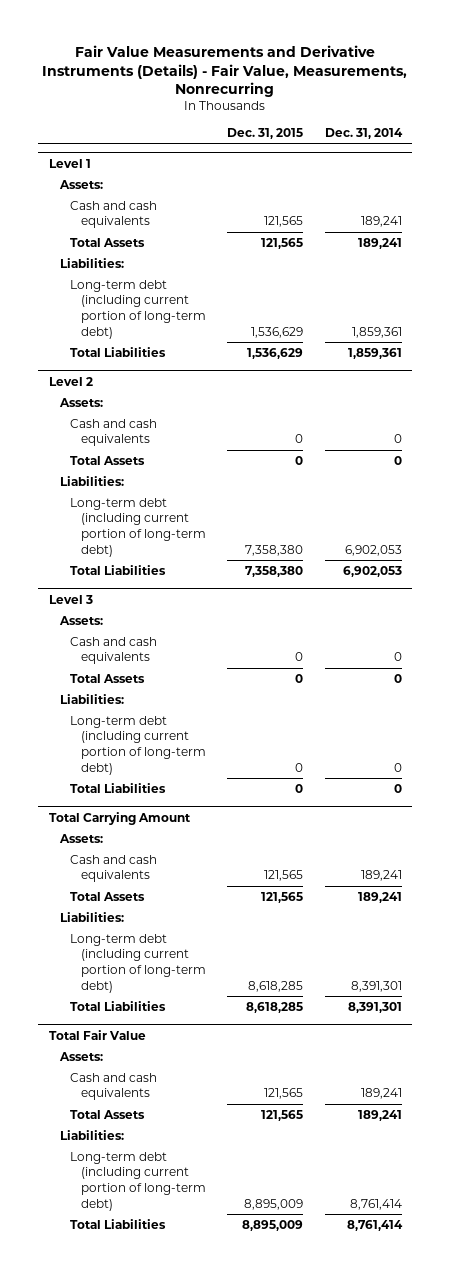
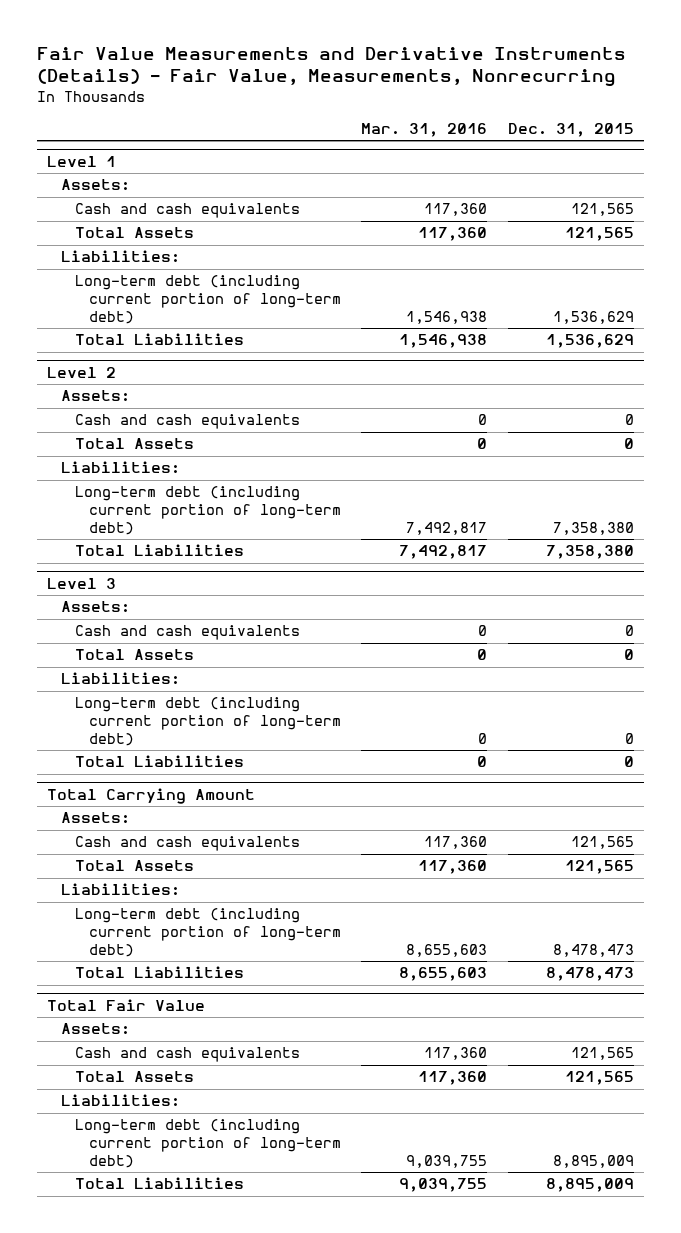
[324,128,403,140] Dec. 31, 2014 -> none
none -> [361,122,488,137] Mar. 31, 2016
[248,980,304,992] 8,618,285 -> [552,944,634,958] 8,478,473
[246,1001,304,1013] 8,618,285 -> [545,967,634,982] 8,478,473

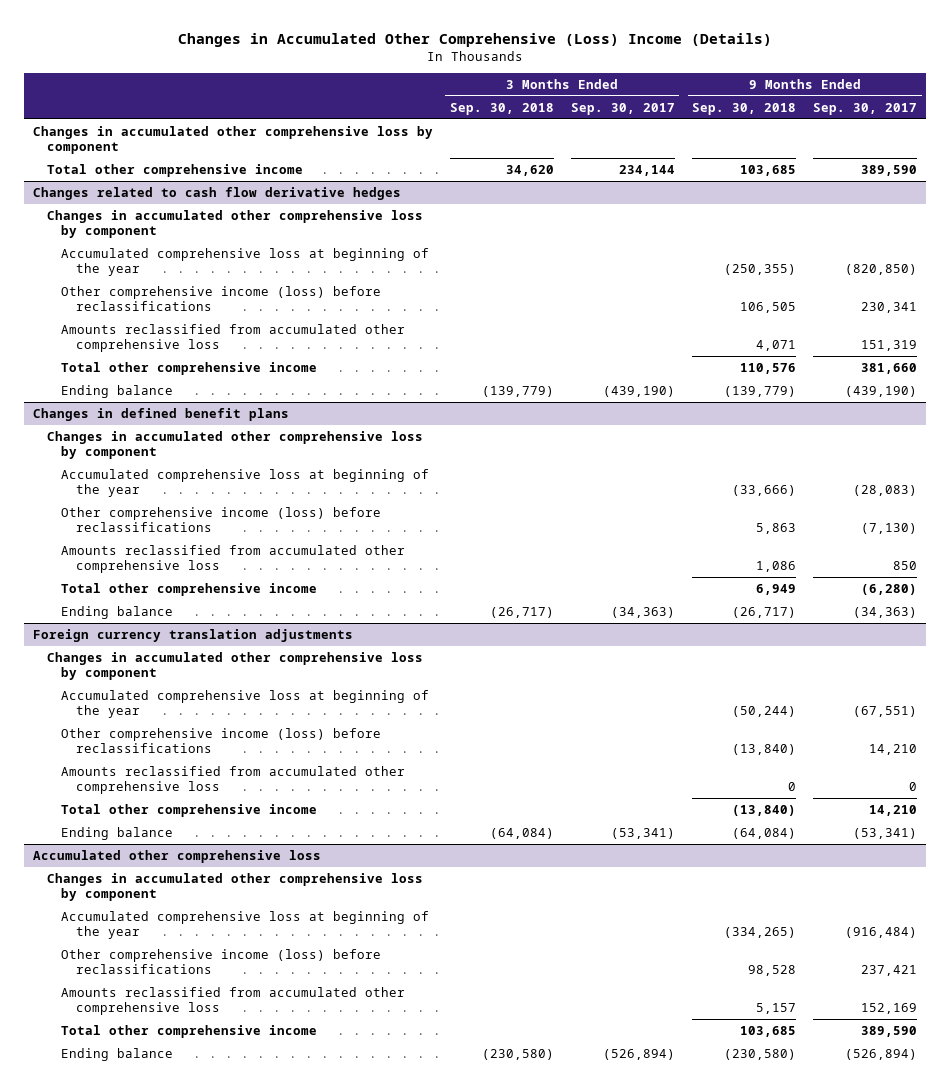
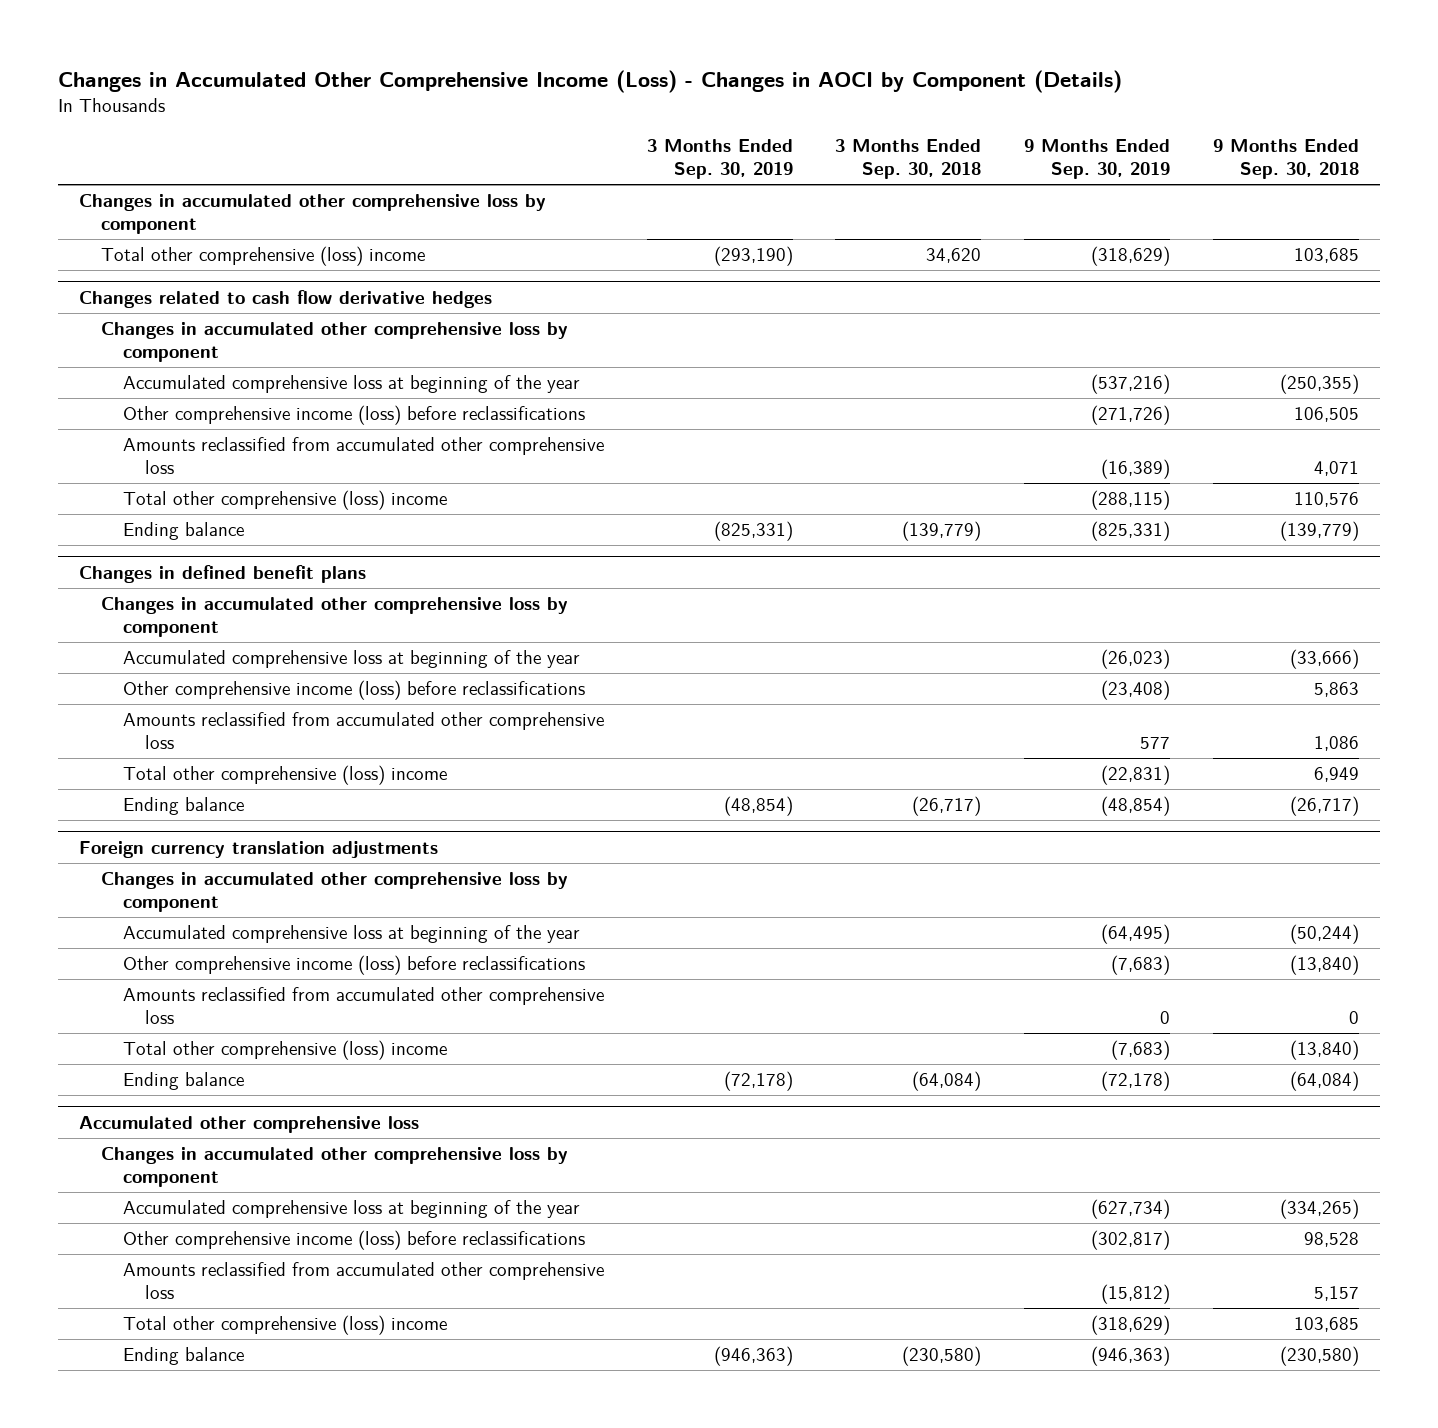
[177,32,772,47] Changes in Accumulated Other Comprehensive (Loss) Income (Details) -> [57,69,1122,93] Changes in Accumulated Other Comprehensive Income (Loss) - Changes in AOCI by Component (Details)
[570,102,675,115] Sep. 30, 2017 -> none
[813,102,918,115] Sep. 30, 2017 -> none
none -> [646,139,793,180] 3 Months Ended Sep. 30, 2019
none -> [1024,139,1171,180] 9 Months Ended Sep. 30, 2019
[47,163,304,177] Total other comprehensive income -> [100,245,425,266] Total other comprehensive (loss) income
[61,361,318,375] Total other comprehensive income -> [122,489,447,510] Total other comprehensive (loss) income
[61,582,318,596] Total other comprehensive income -> [122,764,447,785] Total other comprehensive (loss) income
[61,803,318,817] Total other comprehensive income -> [122,1039,447,1060] Total other comprehensive (loss) income
[61,1024,318,1038] Total other comprehensive income -> [122,1314,447,1335] Total other comprehensive (loss) income

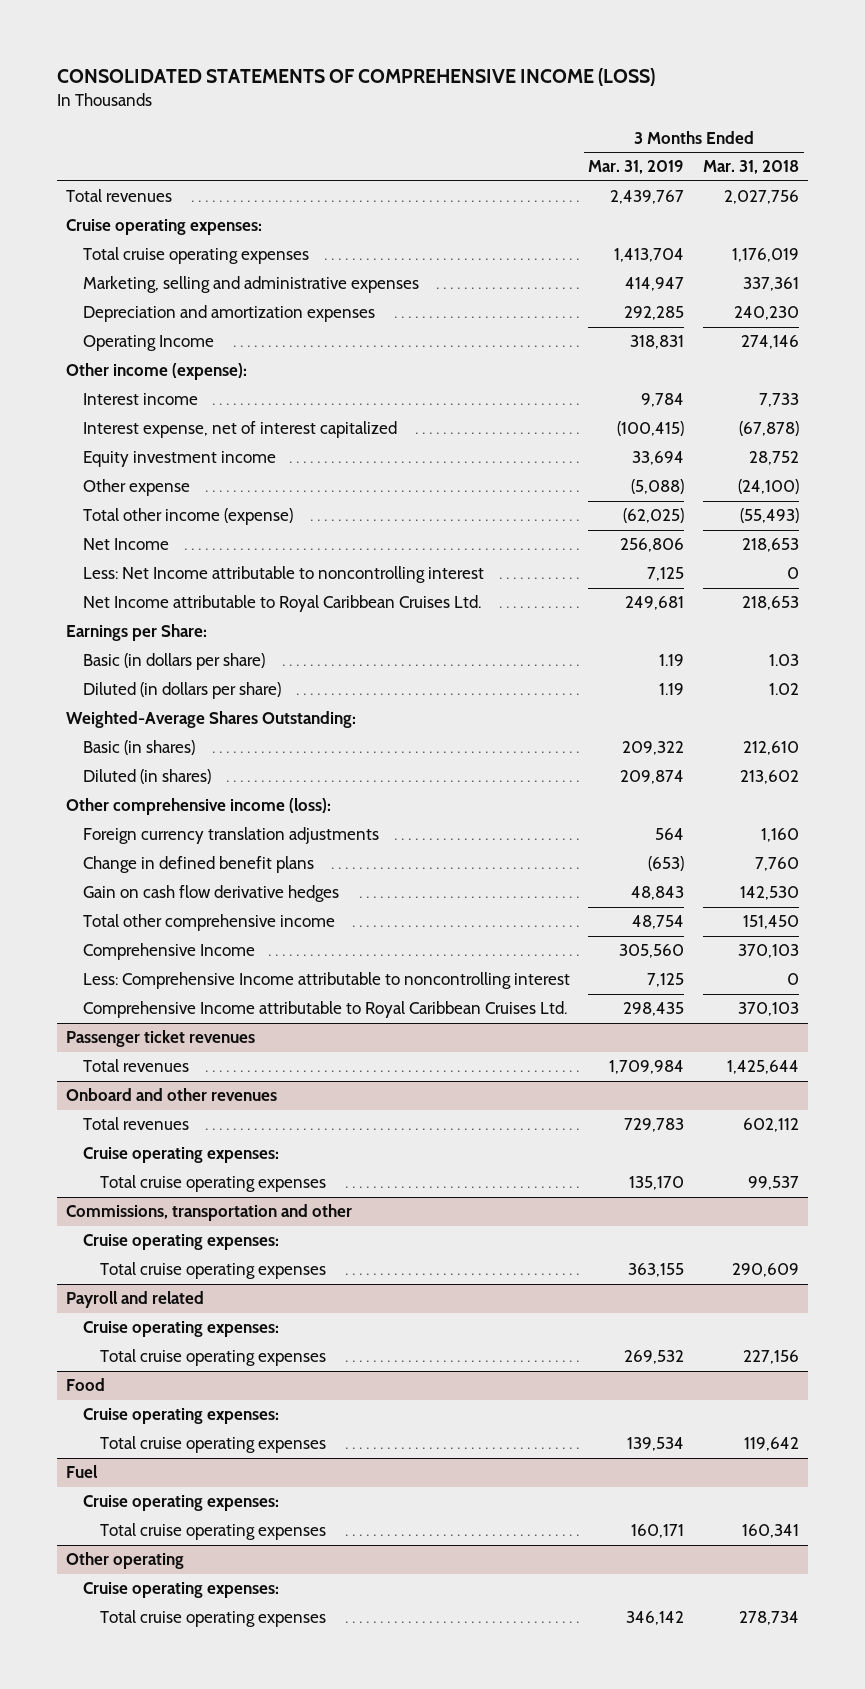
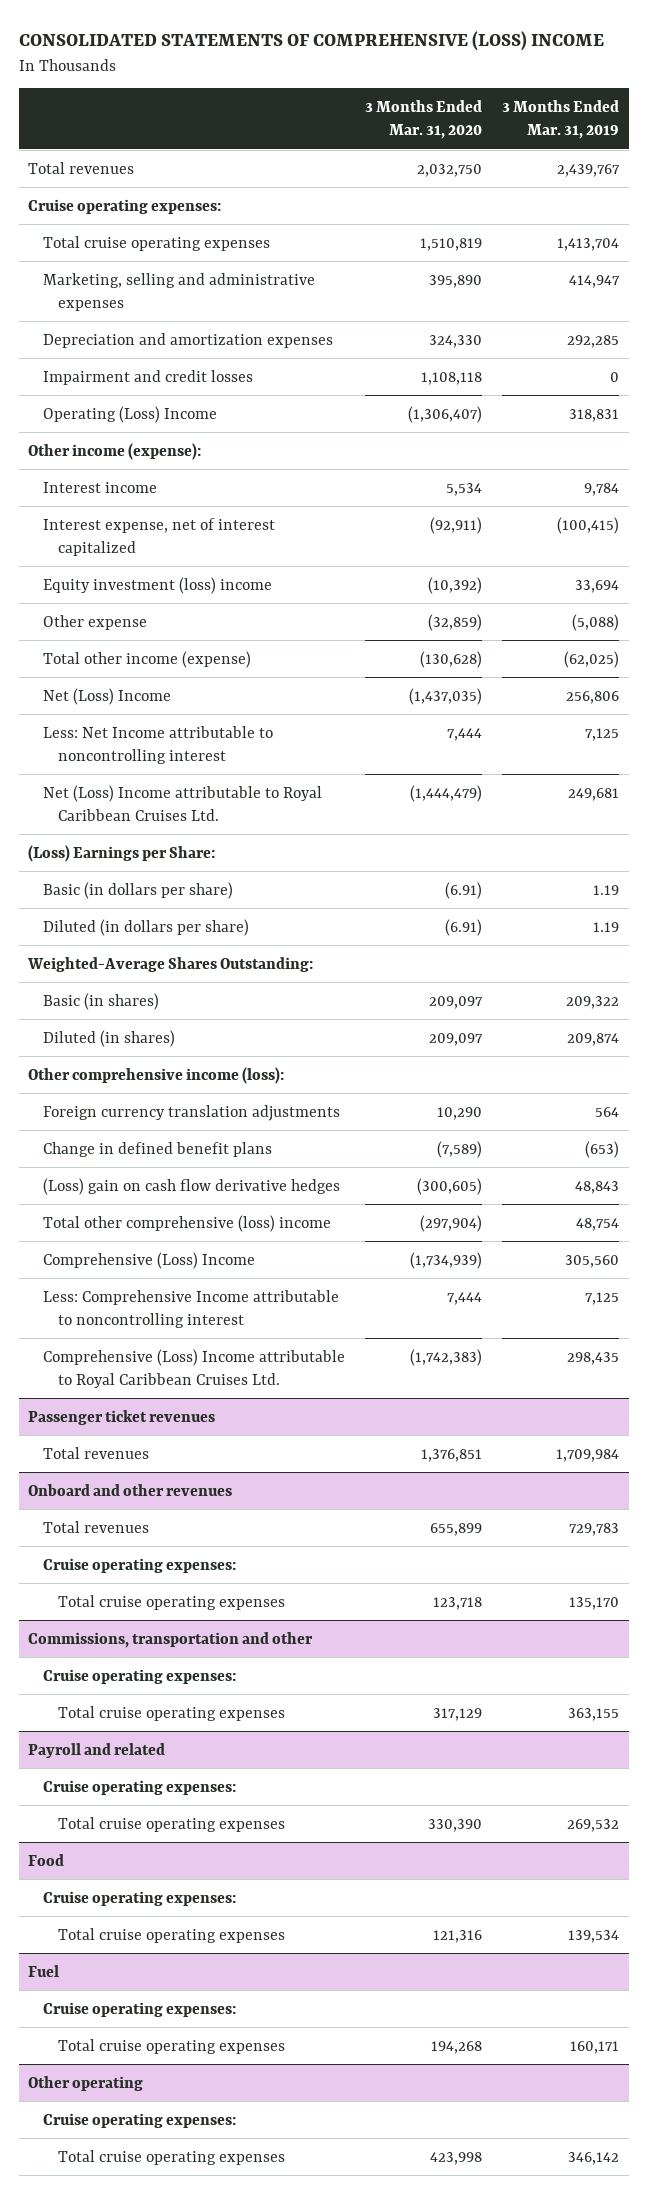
[56,68,655,87] CONSOLIDATED STATEMENTS OF COMPREHENSIVE INCOME (LOSS) -> [18,31,604,52] CONSOLIDATED STATEMENTS OF COMPREHENSIVE (LOSS) INCOME
[703,160,800,175] Mar. 31, 2018 -> none
none -> [365,100,483,140] 3 Months Ended Mar. 31, 2020
none -> [43,369,254,385] Impairment and credit losses
[82,335,214,352] Operating Income -> [43,405,218,423] Operating (Loss) Income
[82,451,276,468] Equity investment income -> [43,576,273,594] Equity investment (loss) income
[82,538,169,551] Net Income -> [43,687,172,705] Net (Loss) Income
[82,595,481,613] Net Income attributable to Royal Caribbean Cruises Ltd. -> [43,784,323,821] Net (Loss) Income attributable to Royal Caribbean Cruises Ltd.
[66,624,208,642] Earnings per Share: -> [28,844,216,862] (Loss) Earnings per Share:
[82,885,339,903] Gain on cash flow derivative hedges -> [43,1177,341,1195] (Loss) gain on cash flow derivative hedges
[82,914,335,932] Total other comprehensive income -> [43,1214,332,1232] Total other comprehensive (loss) income
[82,943,255,961] Comprehensive Income -> [43,1251,256,1269] Comprehensive (Loss) Income
[82,1001,567,1019] Comprehensive Income attributable to Royal Caribbean Cruises Ltd. -> [43,1348,346,1388] Comprehensive (Loss) Income attributable to Royal Caribbean Cruises Ltd.

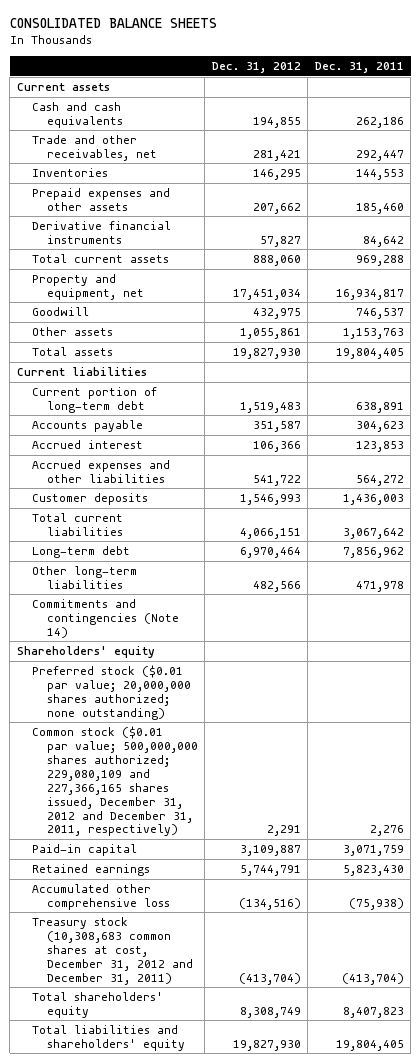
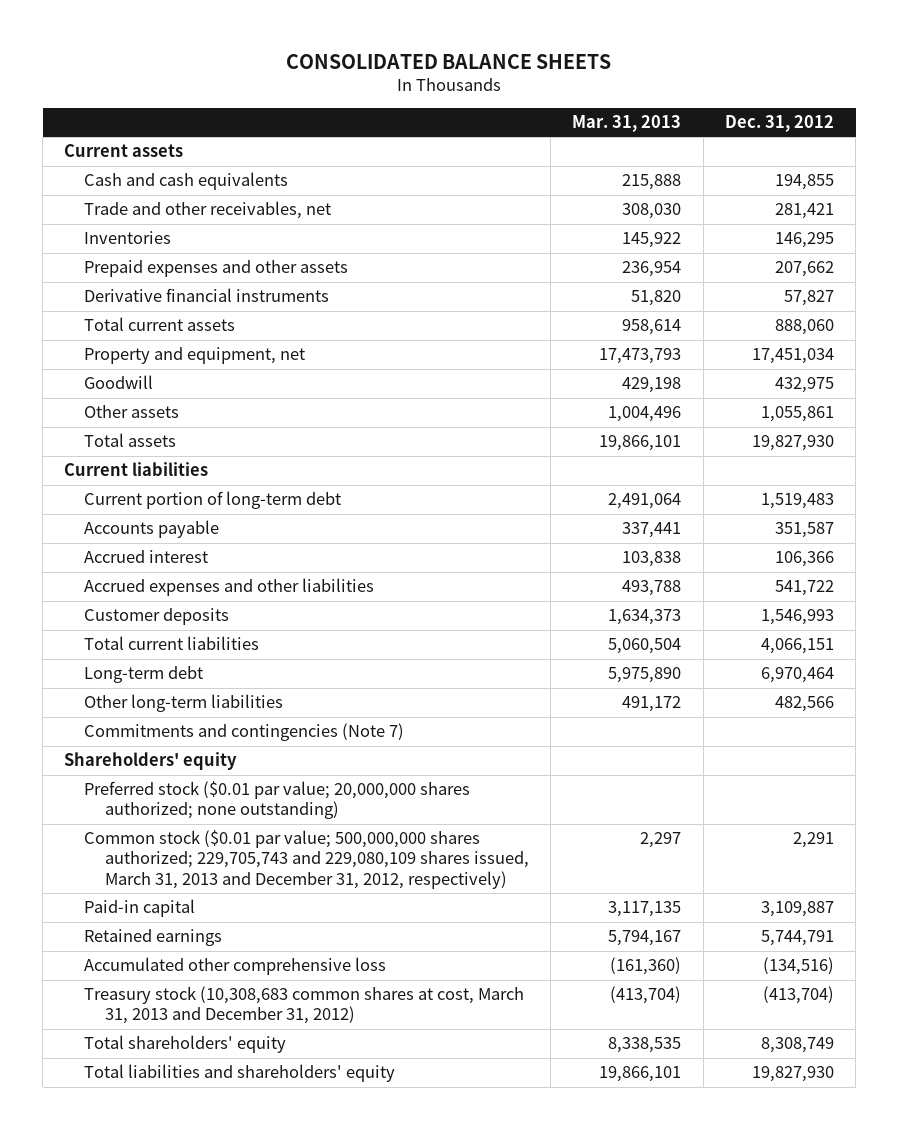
[314,62,404,74] Dec. 31, 2011 -> none
none -> [572,115,682,133] Mar. 31, 2013
[31,598,180,638] Commitments and contingencies (Note 14) -> [84,723,405,742] Commitments and contingencies (Note 7)
[31,725,199,837] Common stock ($0.01 par value; 500,000,000 shares authorized; 229,080,109 and 227,366,165 shares issued, December 31, 2012 and December 31, 2011, respectively) -> [84,830,529,889] Common stock ($0.01 par value; 500,000,000 shares authorized; 229,705,743 and 229,080,109 shares issued, March 31, 2013 and December 31, 2012, respectively)
[31,916,194,985] Treasury stock (10,308,683 common shares at cost, December 31, 2012 and December 31, 2011) -> [84,986,525,1025] Treasury stock (10,308,683 common shares at cost, March 31, 2013 and December 31, 2012)

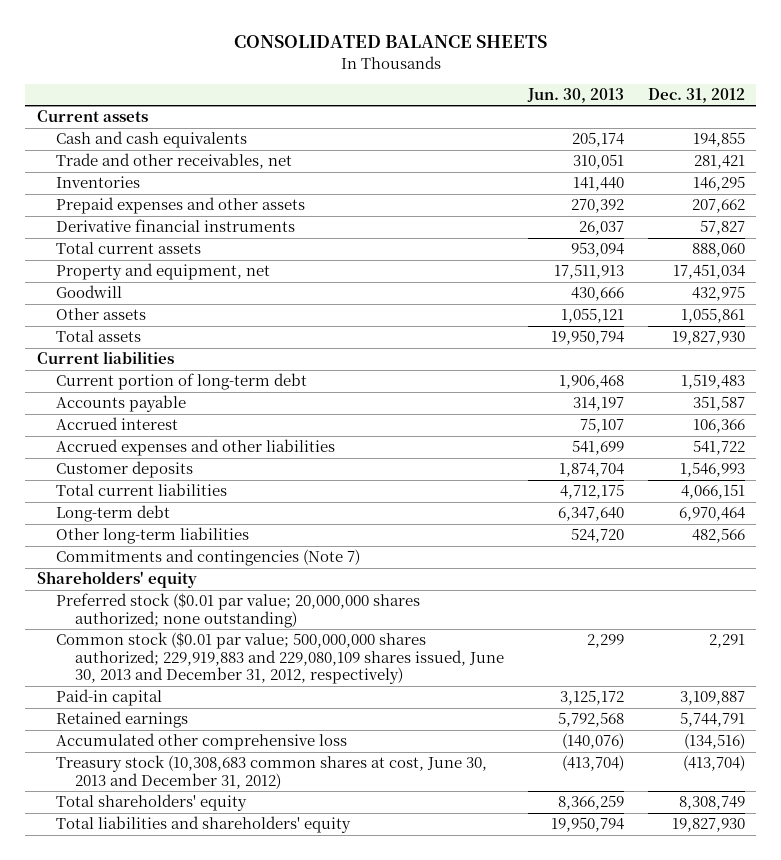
[572,115,682,133] Mar. 31, 2013 -> none
none -> [526,87,624,103] Jun. 30, 2013
[84,830,529,889] Common stock ($0.01 par value; 500,000,000 shares authorized; 229,705,743 and 229,080,109 shares issued, March 31, 2013 and December 31, 2012, respectively) -> [55,632,505,685] Common stock ($0.01 par value; 500,000,000 shares authorized; 229,919,883 and 229,080,109 shares issued, June 30, 2013 and December 31, 2012, respectively)
[84,986,525,1025] Treasury stock (10,308,683 common shares at cost, March 31, 2013 and December 31, 2012) -> [55,755,487,789] Treasury stock (10,308,683 common shares at cost, June 30, 2013 and December 31, 2012)

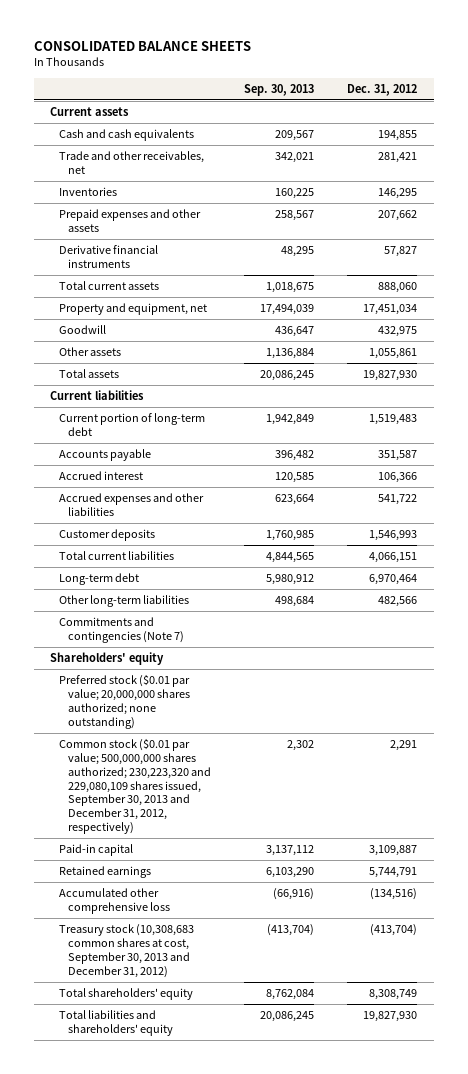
[526,87,624,103] Jun. 30, 2013 -> none
none -> [244,83,315,96] Sep. 30, 2013
[55,632,505,685] Common stock ($0.01 par value; 500,000,000 shares authorized; 229,919,883 and 229,080,109 shares issued, June 30, 2013 and December 31, 2012, respectively) -> [59,738,211,835] Common stock ($0.01 par value; 500,000,000 shares authorized; 230,223,320 and 229,080,109 shares issued, September 30, 2013 and December 31, 2012, respectively)
[55,755,487,789] Treasury stock (10,308,683 common shares at cost, June 30, 2013 and December 31, 2012) -> [59,924,195,978] Treasury stock (10,308,683 common shares at cost, September 30, 2013 and December 31, 2012)

